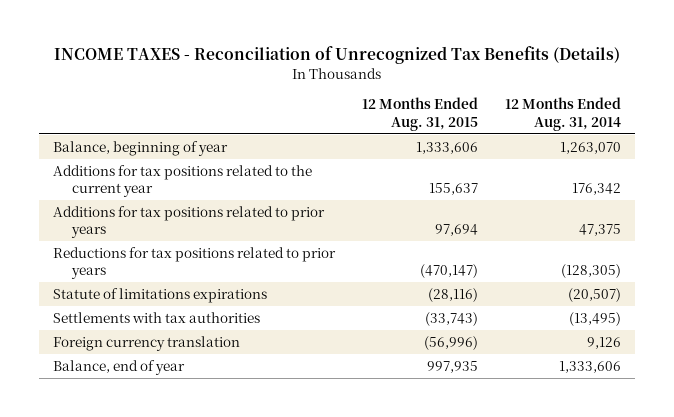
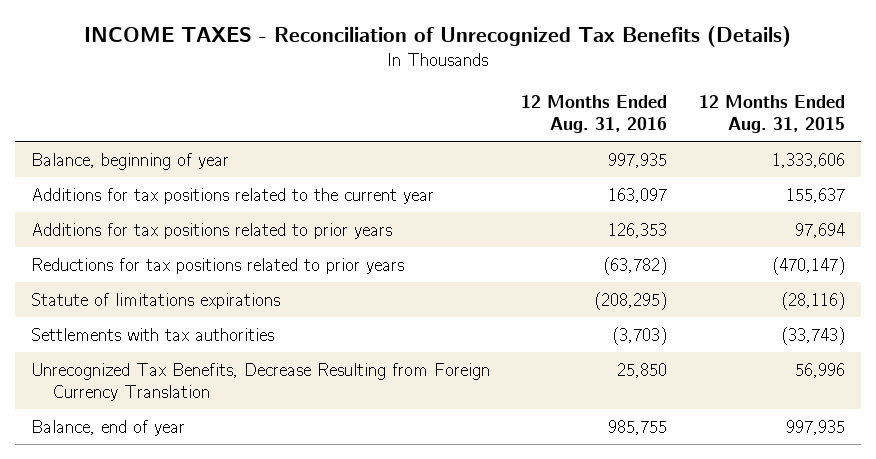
[505,97,622,131] 12 Months Ended Aug. 31, 2014 -> none
none -> [521,94,668,133] 12 Months Ended Aug. 31, 2016
[52,335,240,351] Foreign currency translation -> none
none -> [30,362,490,401] Unrecognized Tax Benefits, Decrease Resulting from Foreign Currency Translation

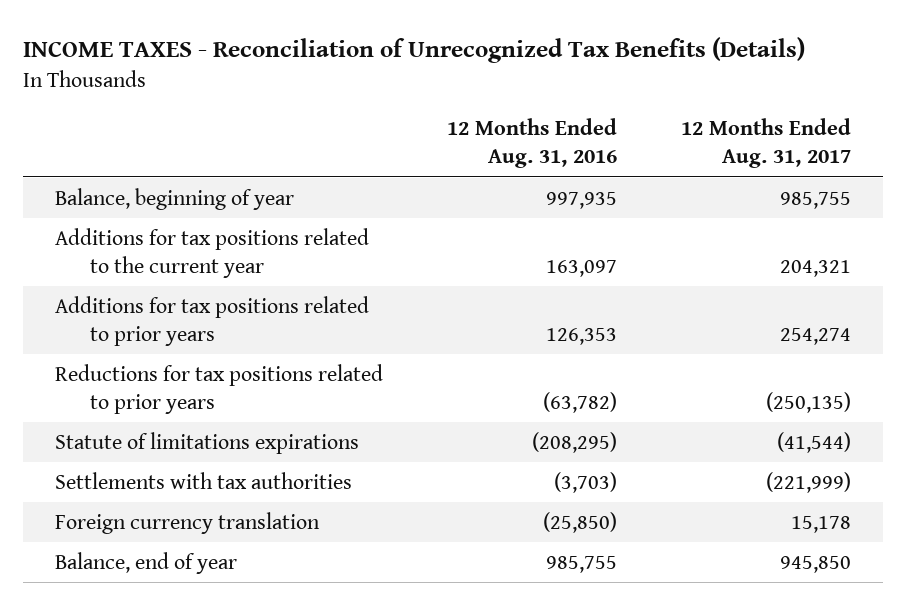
[699,94,846,133] 12 Months Ended Aug. 31, 2015 -> none
none -> [681,118,852,169] 12 Months Ended Aug. 31, 2017
[30,362,490,401] Unrecognized Tax Benefits, Decrease Resulting from Foreign Currency Translation -> [55,511,321,534] Foreign currency translation
[617,362,668,378] 25,850 -> [543,511,618,533] (25,850)

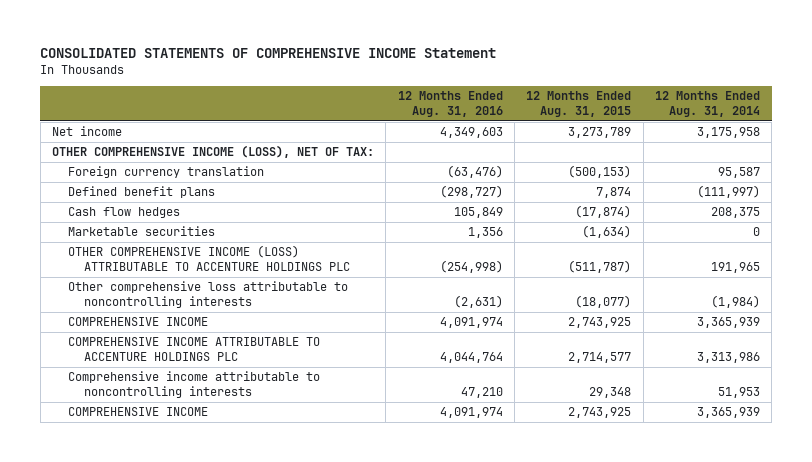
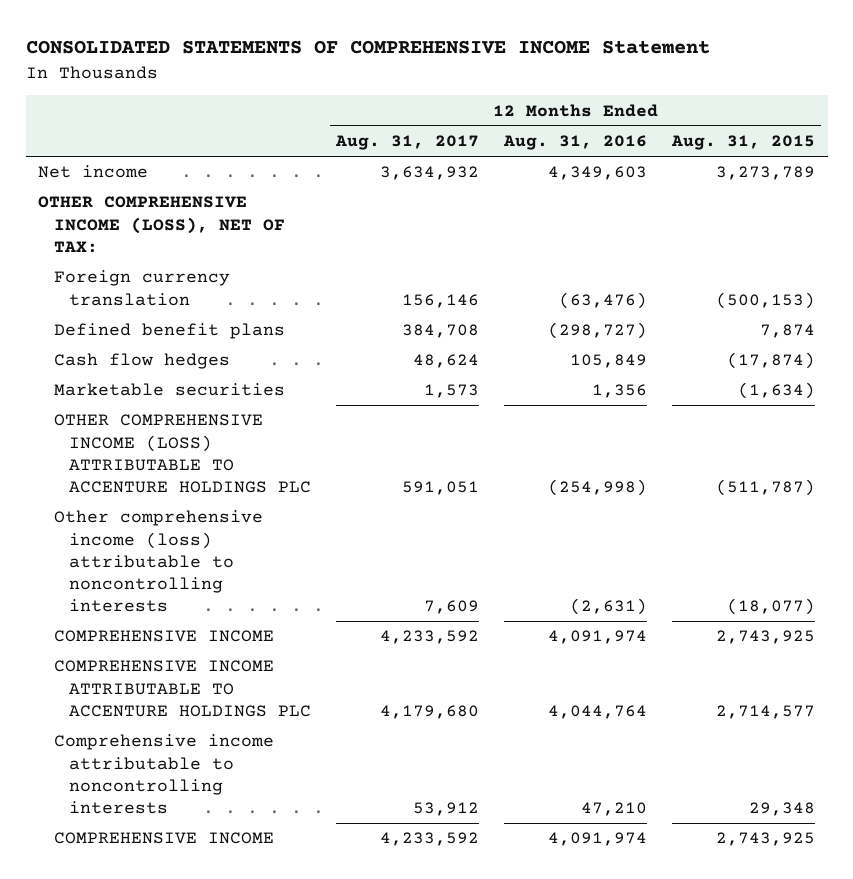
[655,91,761,117] 12 Months Ended Aug. 31, 2014 -> none
none -> [335,135,480,151] Aug. 31, 2017
[68,281,349,308] Other comprehensive loss attributable to noncontrolling interests -> [53,510,263,613] Other comprehensive income (loss) attributable to noncontrolling interests

